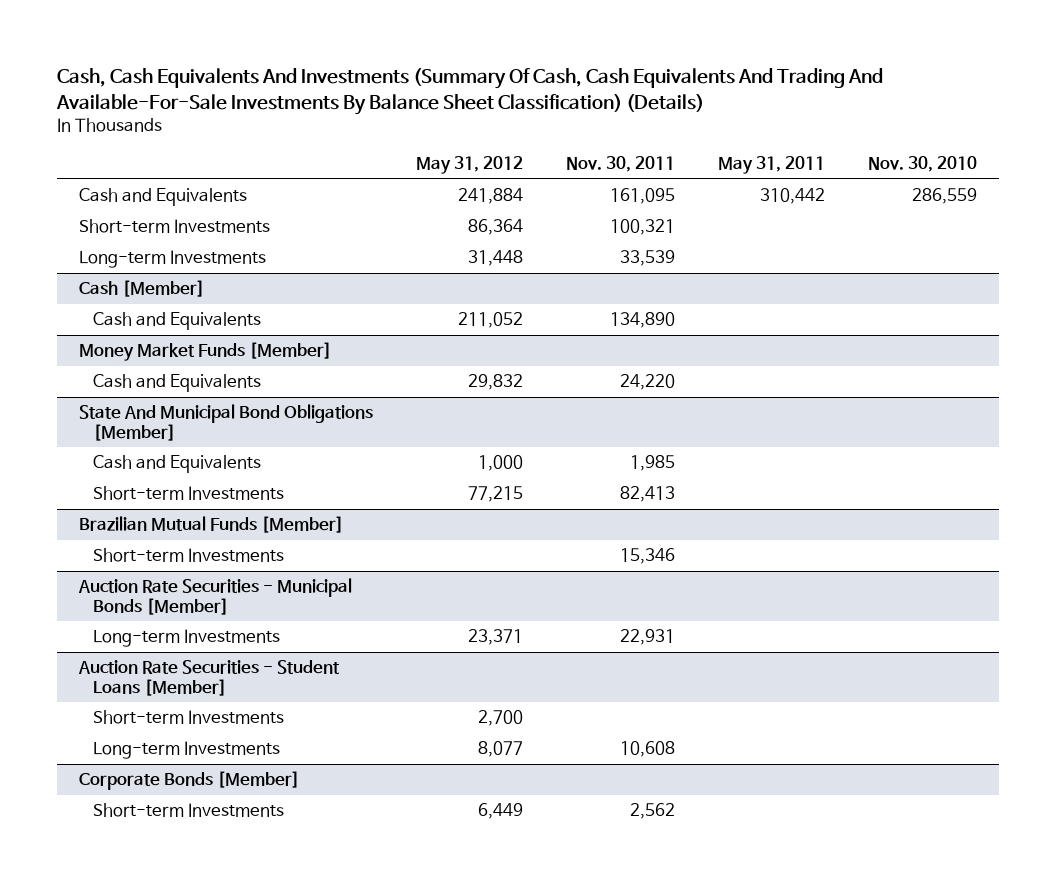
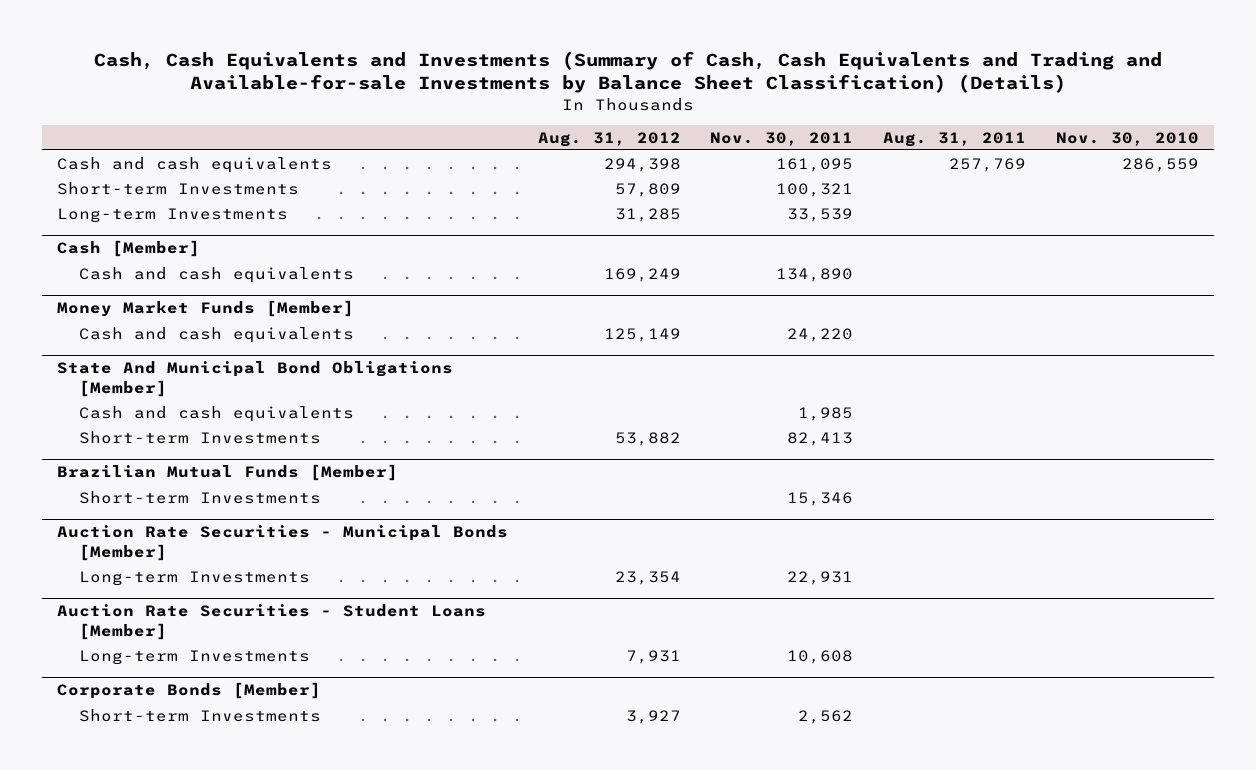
[56,67,884,115] Cash, Cash Equivalents And Investments (Summary Of Cash, Cash Equivalents And Trading And Available-For-Sale Investments By Balance Sheet Classification) (Details) -> [93,50,1162,94] Cash, Cash Equivalents and Investments (Summary of Cash, Cash Equivalents and Trading and Available-for-sale Investments by Balance Sheet Classification) (Details)
[415,156,523,175] May 31, 2012 -> none
[718,156,826,175] May 31, 2011 -> none
none -> [537,131,681,147] Aug. 31, 2012
none -> [883,131,1027,147] Aug. 31, 2011
[78,188,247,207] Cash and Equivalents -> [56,156,332,173] Cash and cash equivalents
[92,312,261,331] Cash and Equivalents -> [78,266,354,283] Cash and cash equivalents
[92,374,261,393] Cash and Equivalents -> [78,326,354,343] Cash and cash equivalents
[92,455,261,474] Cash and Equivalents -> [78,405,354,422] Cash and cash equivalents
[92,710,284,725] Short-term Investments -> none

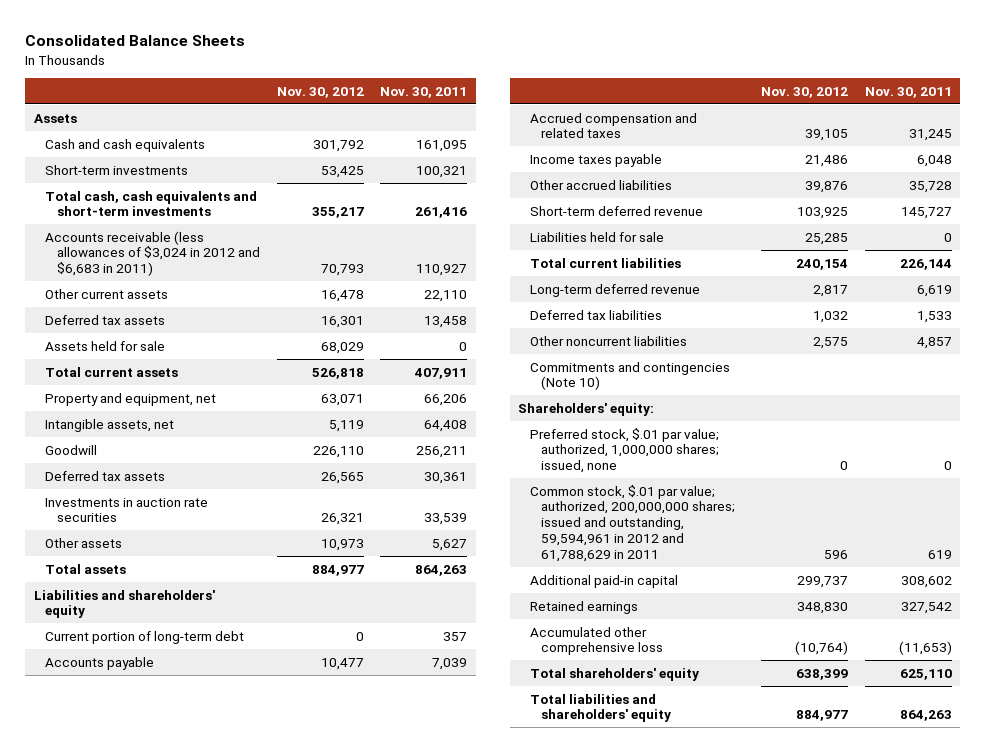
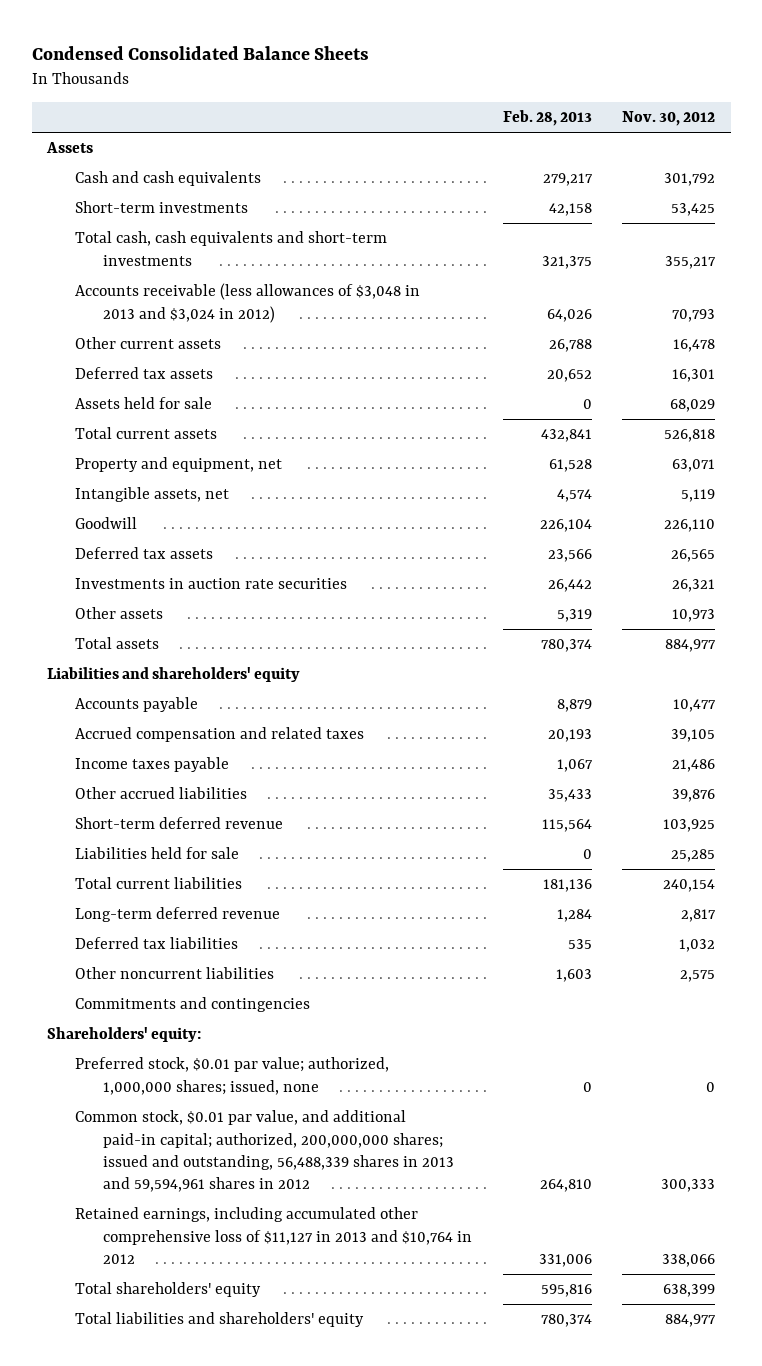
[25,35,246,47] Consolidated Balance Sheets -> [31,45,369,60] Condensed Consolidated Balance Sheets
[380,86,468,98] Nov. 30, 2011 -> none
none -> [502,110,592,127] Feb. 28, 2013
[45,230,260,277] Accounts receivable (less allowances of $3,024 in 2012 and $6,683 in 2011) -> [75,283,421,323] Accounts receivable (less allowances of $3,048 in 2013 and $3,024 in 2012)
[45,630,245,644] Current portion of long-term debt -> none
[529,361,730,391] Commitments and contingencies (Note 10) -> [75,997,311,1013] Commitments and contingencies
[529,574,678,588] Additional paid-in capital -> none
[529,600,638,614] Retained earnings -> none
[529,626,664,656] Accumulated other comprehensive loss -> none
[529,427,720,474] Preferred stock, $.01 par value; authorized, 1,000,000 shares; issued, none -> [75,1057,390,1095] Preferred stock, $0.01 par value; authorized, 1,000,000 shares; issued, none
[529,484,736,563] Common stock, $.01 par value; authorized, 200,000,000 shares; issued and outstanding, 59,594,961 in 2012 and 61,788,629 in 2011 -> [75,1110,454,1192] Common stock, $0.01 par value, and additional paid-in capital; authorized, 200,000,000 shares; issued and outstanding, 56,488,339 shares in 2013 and 59,594,961 shares in 2012
[823,550,848,560] 596 -> [661,1178,716,1192] 300,333
none -> [75,1207,472,1264] Retained earnings, including accumulated other comprehensive loss of $11,127 in 2013 and $10,764 in 2012

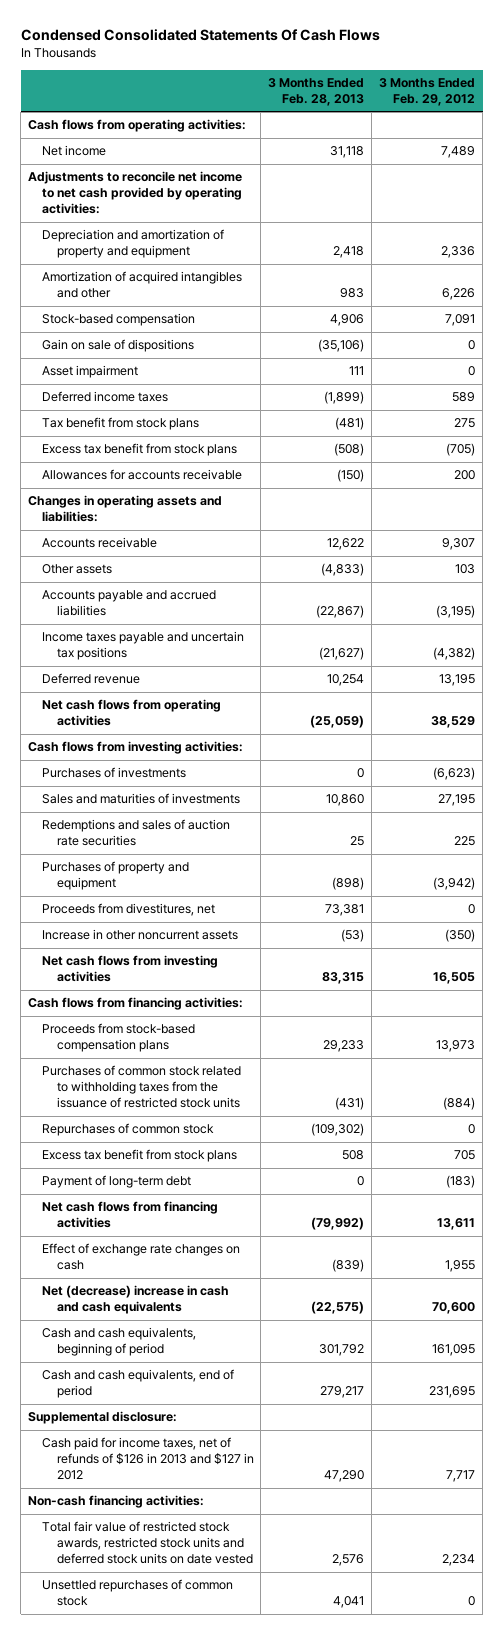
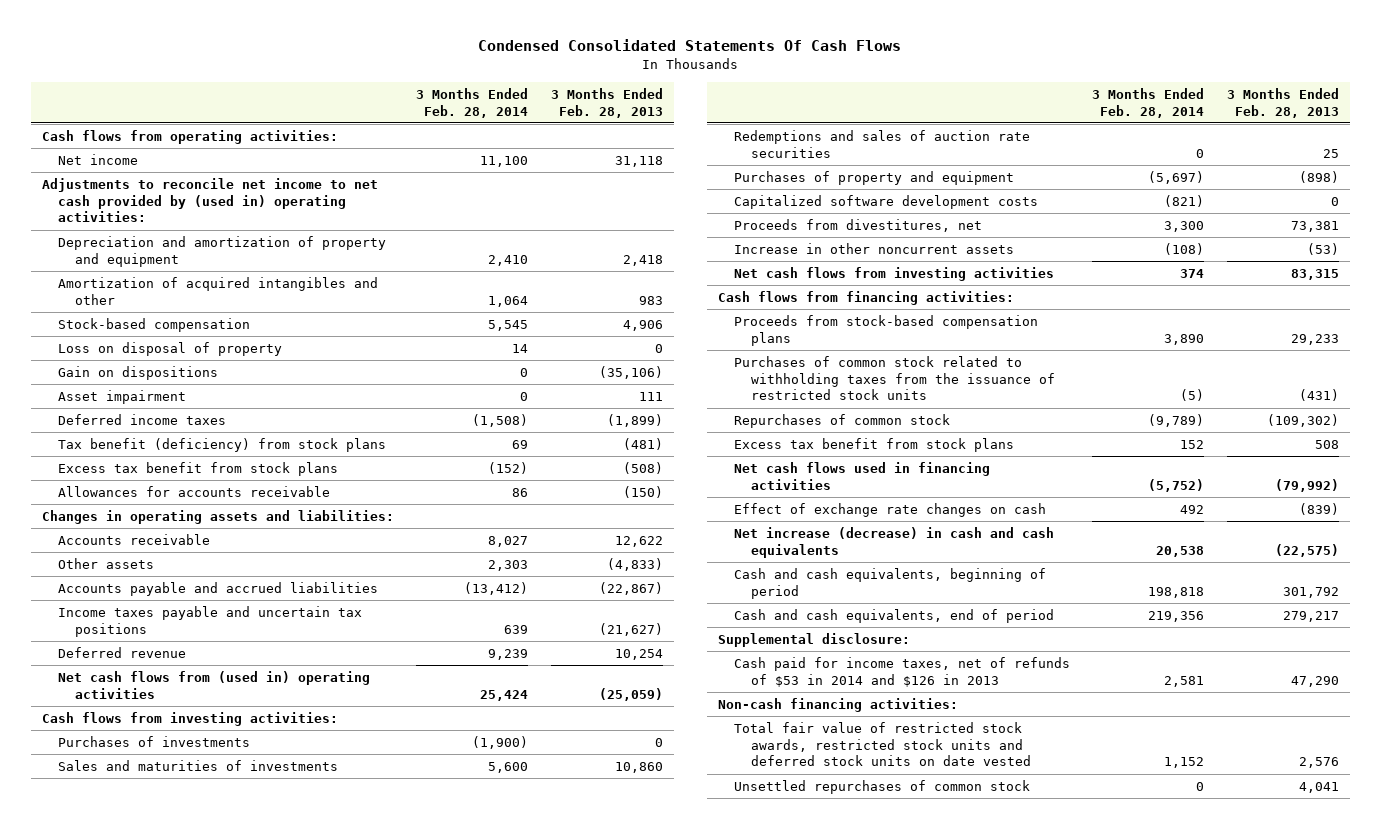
[379,77,476,106] 3 Months Ended Feb. 29, 2012 -> none
none -> [416,87,529,118] 3 Months Ended Feb. 28, 2014
[28,171,243,215] Adjustments to reconcile net income to net cash provided by operating activities: -> [41,177,378,223] Adjustments to reconcile net income to net cash provided by (used in) operating activities:
none -> [58,341,283,356] Loss on disposal of property
[42,339,195,353] Gain on sale of dispositions -> [58,365,219,380] Gain on dispositions
[42,417,200,431] Tax benefit from stock plans -> [58,437,387,452] Tax benefit (deficiency) from stock plans
[42,699,222,727] Net cash flows from operating activities -> [58,670,371,699] Net cash flows from (used in) operating activities
none -> [734,194,1039,209] Capitalized software development costs
[42,1175,192,1189] Payment of long-term debt -> none
[42,1201,219,1229] Net cash flows from financing activities -> [734,461,991,490] Net cash flows used in financing activities
[42,1285,230,1315] Net (decrease) increase in cash and cash equivalents -> [734,526,1055,558] Net increase (decrease) in cash and cash equivalents
[42,1437,254,1481] Cash paid for income taxes, net of refunds of $126 in 2013 and $127 in 2012 -> [734,656,1071,687] Cash paid for income taxes, net of refunds of $53 in 2014 and $126 in 2013

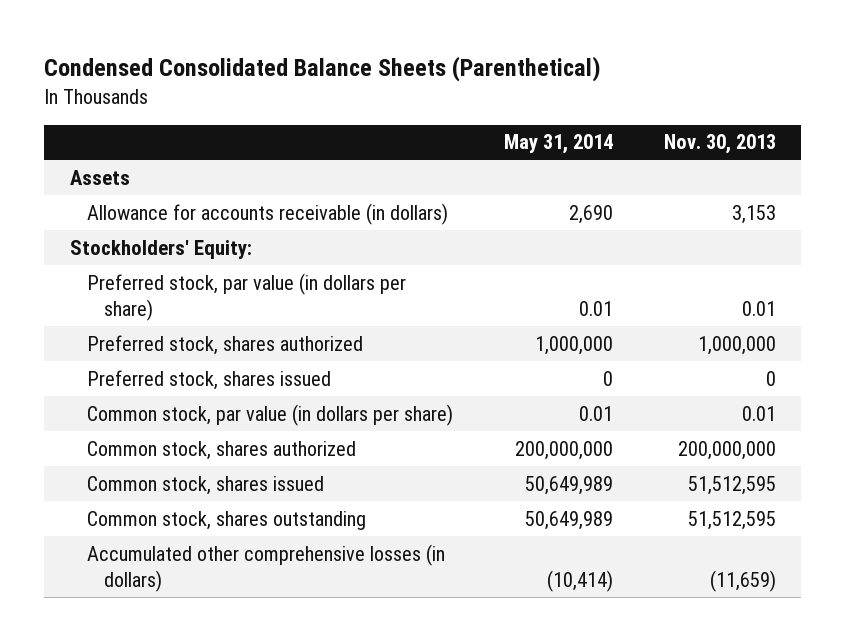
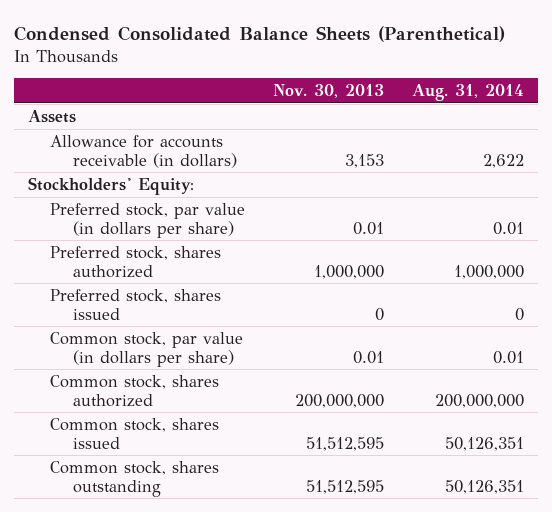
[503,134,613,155] May 31, 2014 -> none
none -> [411,84,524,102] Aug. 31, 2014
[86,543,445,592] Accumulated other comprehensive losses (in dollars) -> none

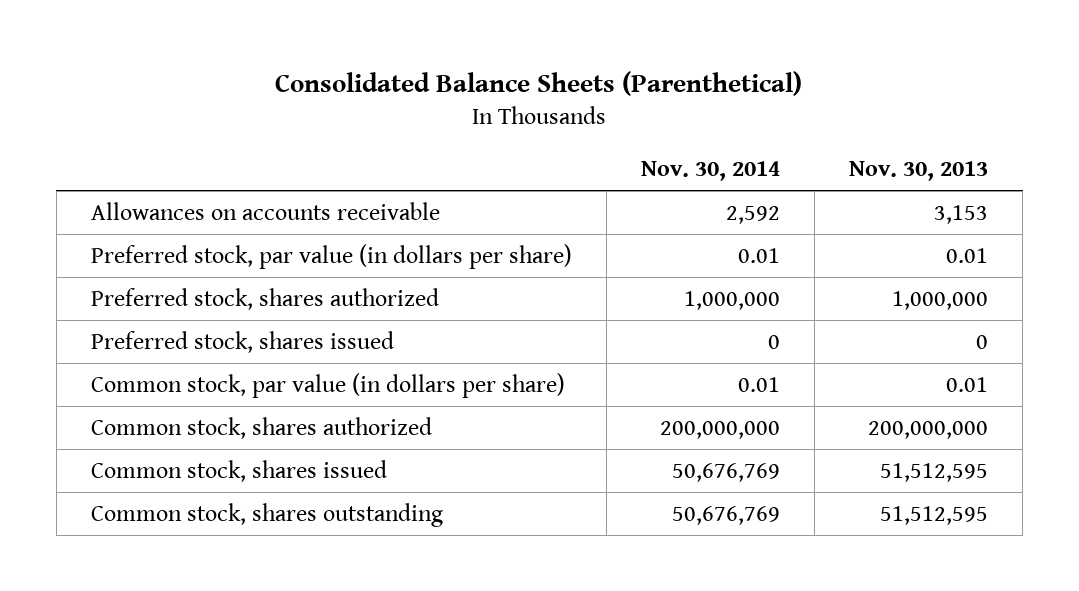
[14,25,506,42] Condensed Consolidated Balance Sheets (Parenthetical) -> [275,71,803,97] Consolidated Balance Sheets (Parenthetical)
[411,84,524,102] Aug. 31, 2014 -> none
none -> [640,160,780,181] Nov. 30, 2014
[28,109,77,123] Assets -> none
[28,176,195,195] Stockholders' Equity: -> none
[50,134,237,168] Allowance for accounts receivable (in dollars) -> [90,201,440,220] Allowances on accounts receivable

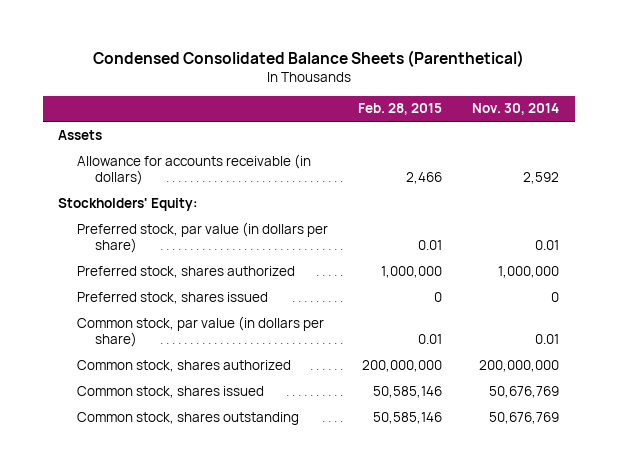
[275,71,803,97] Consolidated Balance Sheets (Parenthetical) -> [92,49,524,67] Condensed Consolidated Balance Sheets (Parenthetical)
[849,160,989,181] Nov. 30, 2013 -> none
none -> [357,103,442,116] Feb. 28, 2015
none -> [58,129,103,140] Assets
[90,201,440,220] Allowances on accounts receivable -> [76,153,311,185] Allowance for accounts receivable (in dollars)
none -> [58,197,199,211] Stockholders' Equity:

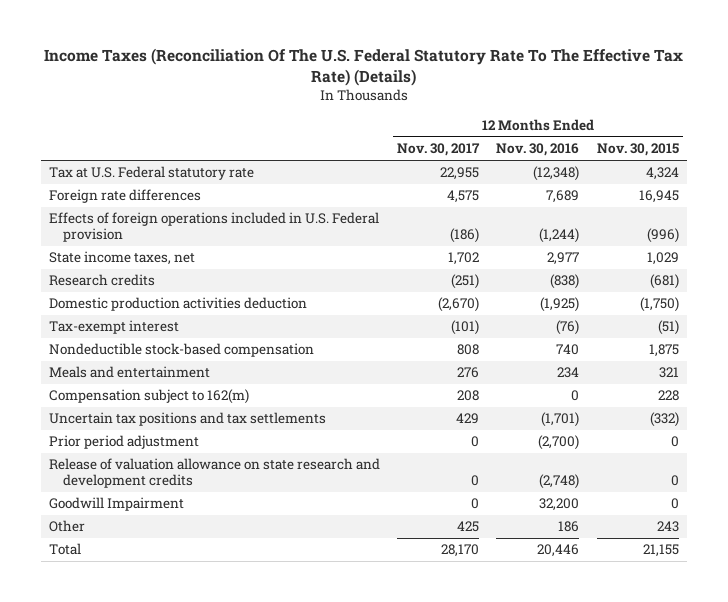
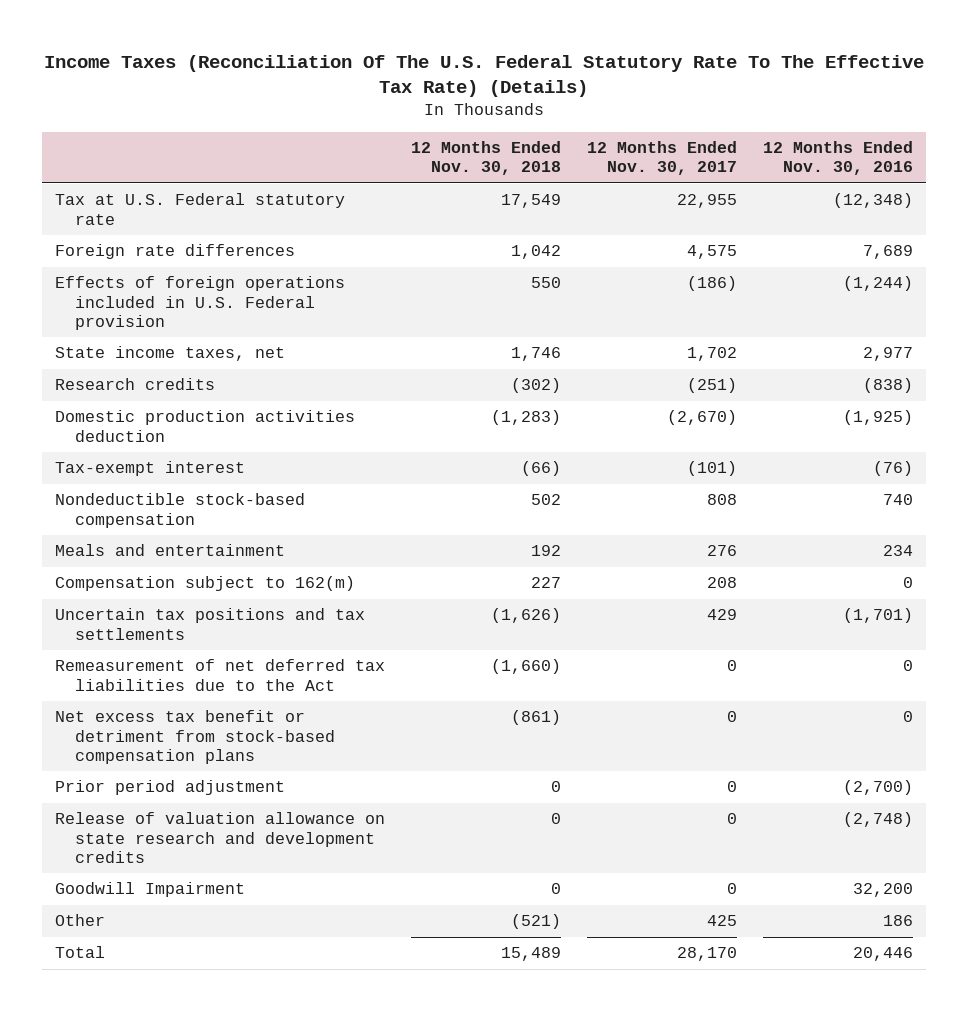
[596,143,679,157] Nov. 30, 2015 -> none
none -> [411,141,562,176] 12 Months Ended Nov. 30, 2018
none -> [55,659,386,691] Remeasurement of net deferred tax liabilities due to the Act
none -> [55,710,335,764] Net excess tax benefit or detriment from stock-based compensation plans

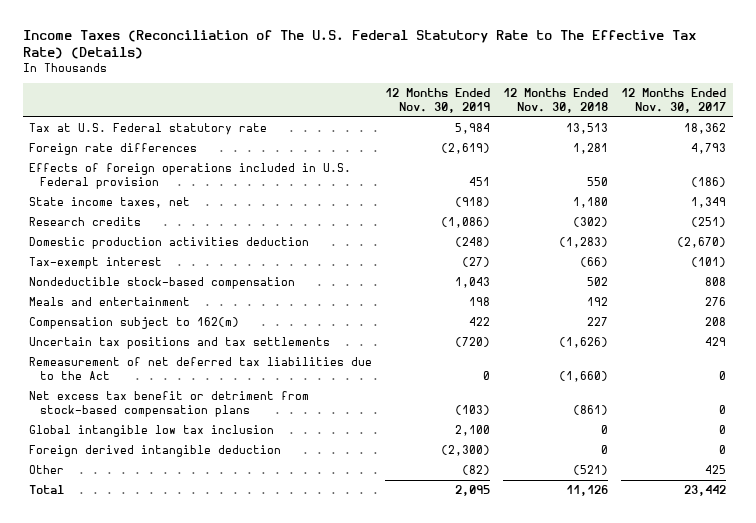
[44,54,925,98] Income Taxes (Reconciliation Of The U.S. Federal Statutory Rate To The Effective Tax Rate) (Details) -> [22,29,696,60] Income Taxes (Reconciliation of The U.S. Federal Statutory Rate to The Effective Tax Rate) (Details)
[763,141,914,176] 12 Months Ended Nov. 30, 2016 -> none
none -> [385,88,491,114] 12 Months Ended Nov. 30, 2019
[501,194,562,209] 17,549 -> [566,123,609,135] 13,513
[677,194,738,209] 22,955 -> [684,123,727,135] 18,362
[511,245,562,260] 1,042 -> [573,143,609,155] 1,281
[687,245,738,260] 4,575 -> [691,143,727,155] 4,793
[511,347,562,362] 1,746 -> [573,197,609,209] 1,180
[687,347,738,362] 1,702 -> [691,197,727,209] 1,349
[55,780,286,796] Prior period adjustment -> none
[55,812,386,863] Release of valuation allowance on state research and development credits -> none
[55,882,246,898] Goodwill Impairment -> none
none -> [29,425,275,438] Global intangible low tax inclusion
none -> [29,445,282,458] Foreign derived intangible deduction
[501,947,562,962] 15,489 -> [566,485,609,497] 11,126
[677,947,738,962] 28,170 -> [684,485,727,497] 23,442

